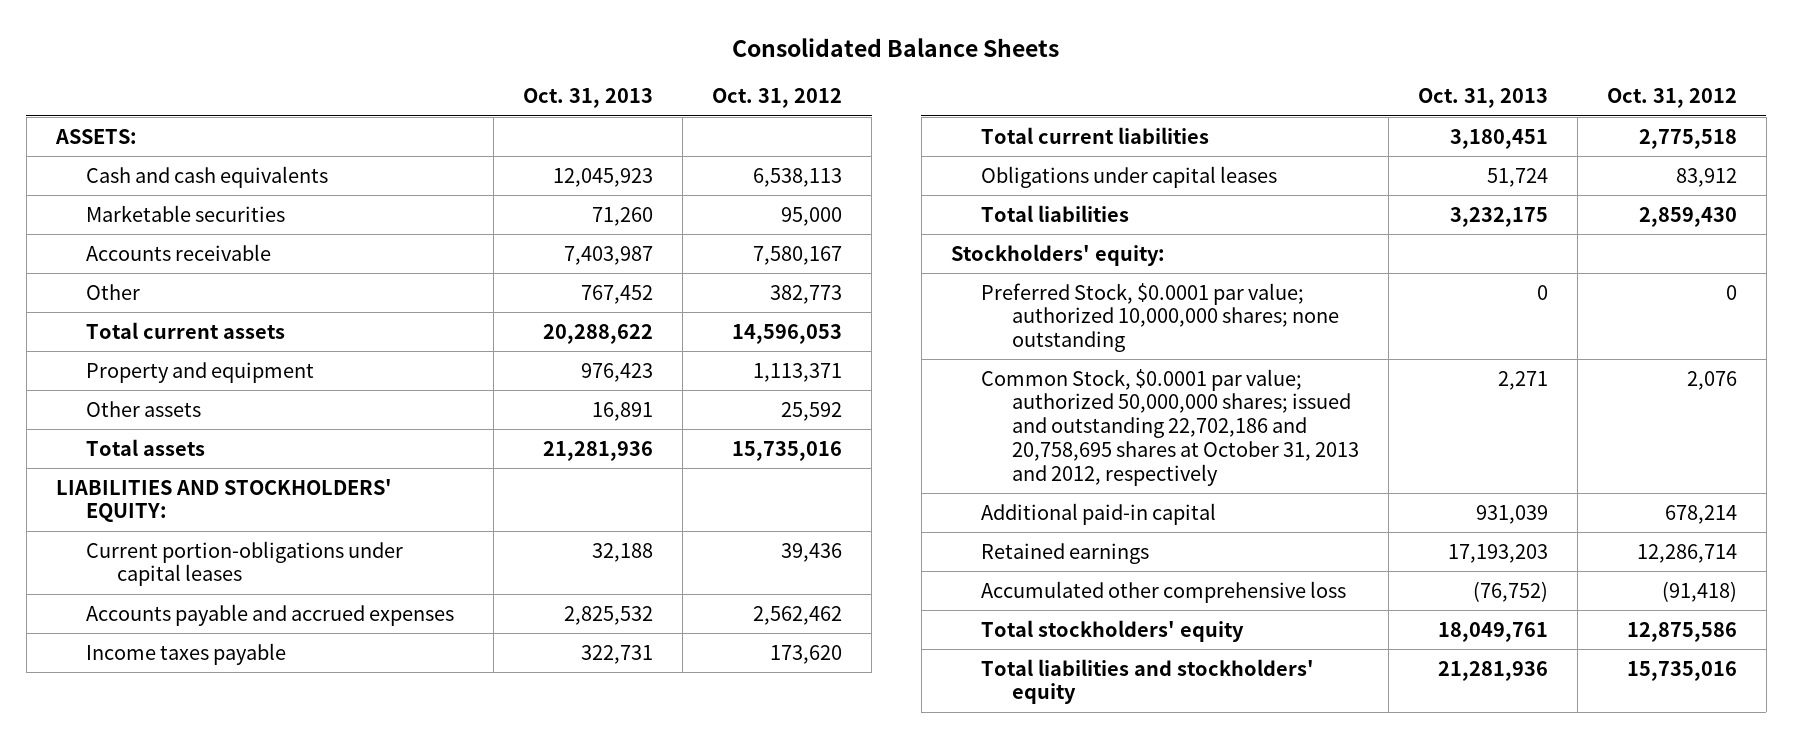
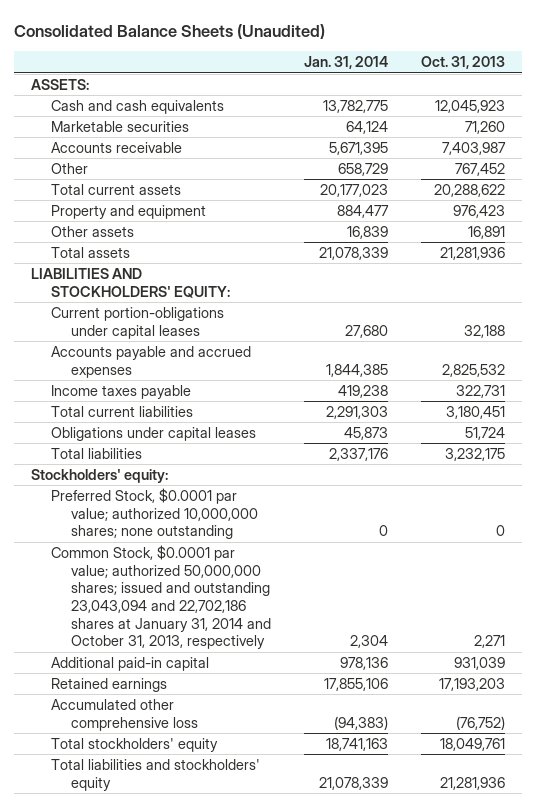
[732,38,1060,58] Consolidated Balance Sheets -> [14,23,326,39] Consolidated Balance Sheets (Unaudited)
[711,88,842,109] Oct. 31, 2012 -> none
none -> [304,56,389,70] Jan. 31, 2014
[981,368,1359,486] Common Stock, $0.0001 par value; authorized 50,000,000 shares; issued and outstanding 22,702,186 and 20,758,695 shares at October 31, 2013 and 2012, respectively -> [51,544,272,650] Common Stock, $0.0001 par value; authorized 50,000,000 shares; issued and outstanding 23,043,094 and 22,702,186 shares at January 31, 2014 and October 31, 2013, respectively

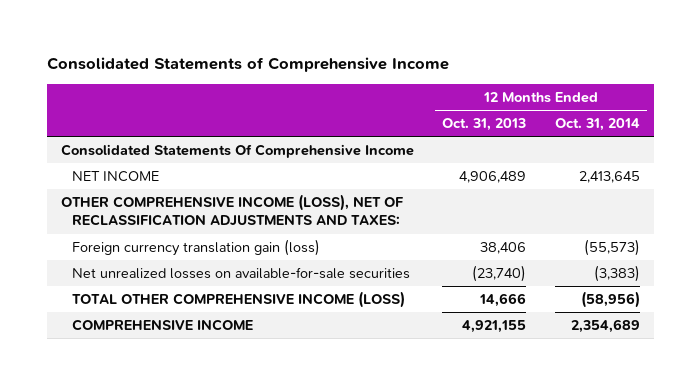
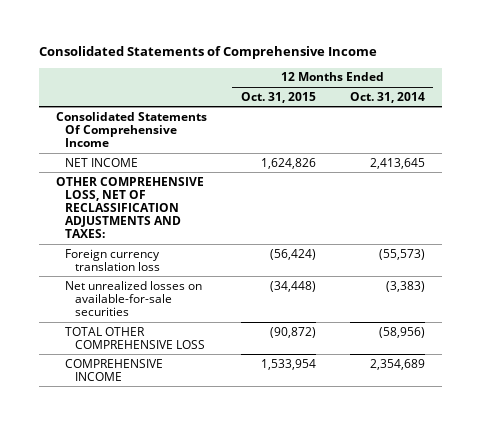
[442,118,527,132] Oct. 31, 2013 -> none
none -> [240,91,316,103] Oct. 31, 2015
[60,194,403,227] OTHER COMPREHENSIVE INCOME (LOSS), NET OF RECLASSIFICATION ADJUSTMENTS AND TAXES: -> [55,176,204,239] OTHER COMPREHENSIVE LOSS, NET OF RECLASSIFICATION ADJUSTMENTS AND TAXES:
[72,239,321,257] Foreign currency translation gain (loss) -> [65,248,161,271] Foreign currency translation loss
[72,291,406,309] TOTAL OTHER COMPREHENSIVE INCOME (LOSS) -> [65,326,206,349] TOTAL OTHER COMPREHENSIVE LOSS

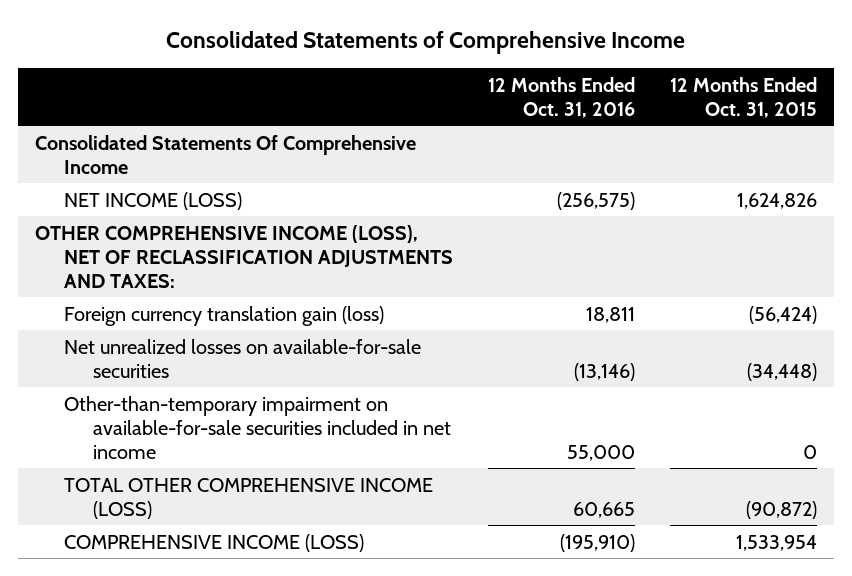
[349,91,425,103] Oct. 31, 2014 -> none
none -> [487,76,635,118] 12 Months Ended Oct. 31, 2016
[65,157,139,167] NET INCOME -> [63,191,242,210] NET INCOME (LOSS)
[55,176,204,239] OTHER COMPREHENSIVE LOSS, NET OF RECLASSIFICATION ADJUSTMENTS AND TAXES: -> [35,224,453,288] OTHER COMPREHENSIVE INCOME (LOSS), NET OF RECLASSIFICATION ADJUSTMENTS AND TAXES:
[65,248,161,271] Foreign currency translation loss -> [63,305,384,326] Foreign currency translation gain (loss)
none -> [63,395,451,459] Other-than-temporary impairment on available-for-sale securities included in net income
[65,326,206,349] TOTAL OTHER COMPREHENSIVE LOSS -> [63,477,433,519] TOTAL OTHER COMPREHENSIVE INCOME (LOSS)
[65,358,164,381] COMPREHENSIVE INCOME -> [63,533,364,552] COMPREHENSIVE INCOME (LOSS)

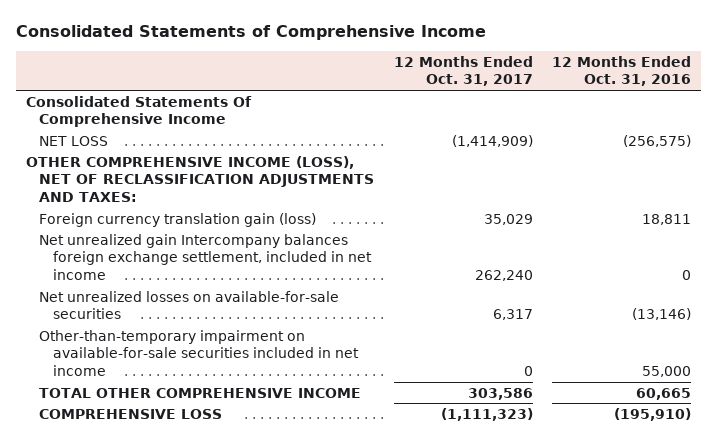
[669,76,817,118] 12 Months Ended Oct. 31, 2015 -> none
none -> [393,55,533,87] 12 Months Ended Oct. 31, 2017
[63,191,242,210] NET INCOME (LOSS) -> [39,135,109,146] NET LOSS
none -> [39,233,372,281] Net unrealized gain Intercompany balances foreign exchange settlement, included in net income
[63,477,433,519] TOTAL OTHER COMPREHENSIVE INCOME (LOSS) -> [39,387,362,398] TOTAL OTHER COMPREHENSIVE INCOME
[63,533,364,552] COMPREHENSIVE INCOME (LOSS) -> [39,408,223,419] COMPREHENSIVE LOSS

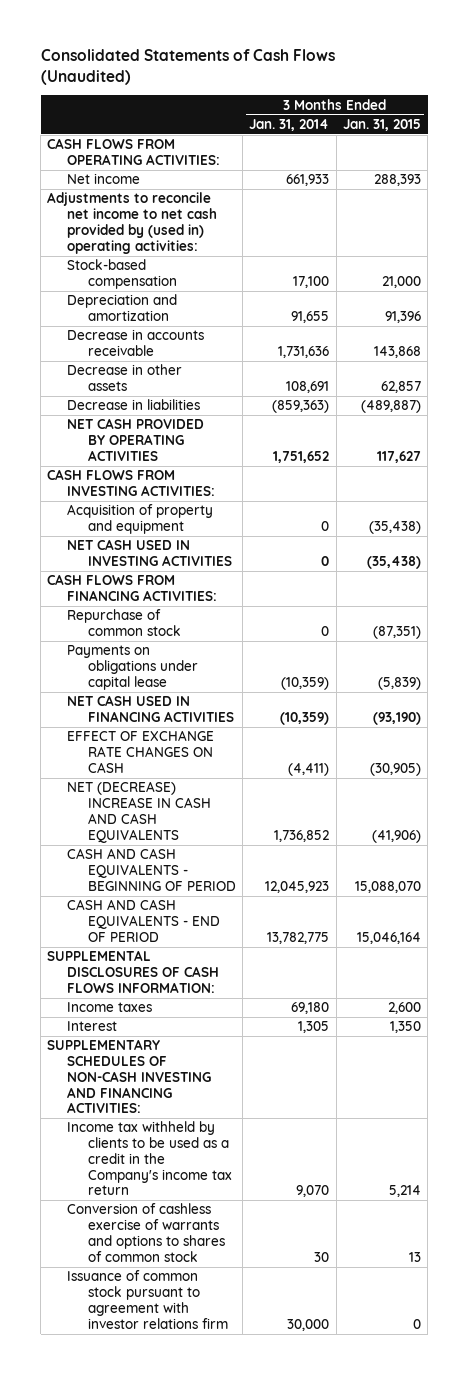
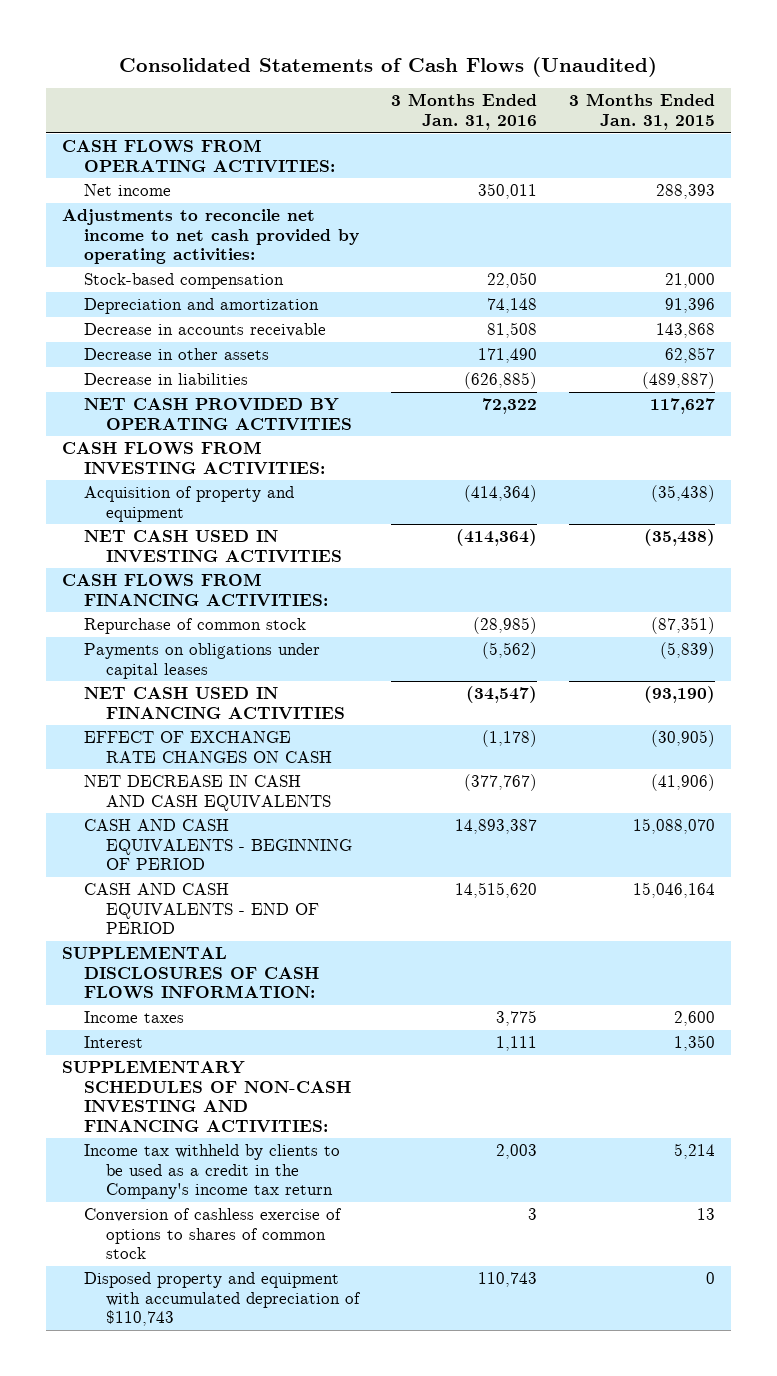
[249,118,330,131] Jan. 31, 2014 -> none
none -> [391,93,538,131] 3 Months Ended Jan. 31, 2016
[47,192,218,254] Adjustments to reconcile net income to net cash provided by (used in) operating activities: -> [61,209,359,265] Adjustments to reconcile net income to net cash provided by operating activities:
[67,645,198,690] Payments on obligations under capital lease -> [83,643,320,679] Payments on obligations under capital leases
[67,781,211,843] NET (DECREASE) INCREASE IN CASH AND CASH EQUIVALENTS -> [83,775,331,811] NET DECREASE IN CASH AND CASH EQUIVALENTS
[67,1270,228,1329] Issuance of common stock pursuant to agreement with investor relations firm -> none
[67,1203,225,1262] Conversion of cashless exercise of warrants and options to shares of common stock -> [83,1208,342,1260] Conversion of cashless exercise of options to shares of common stock
none -> [83,1272,361,1327] Disposed property and equipment with accumulated depreciation of $110,743

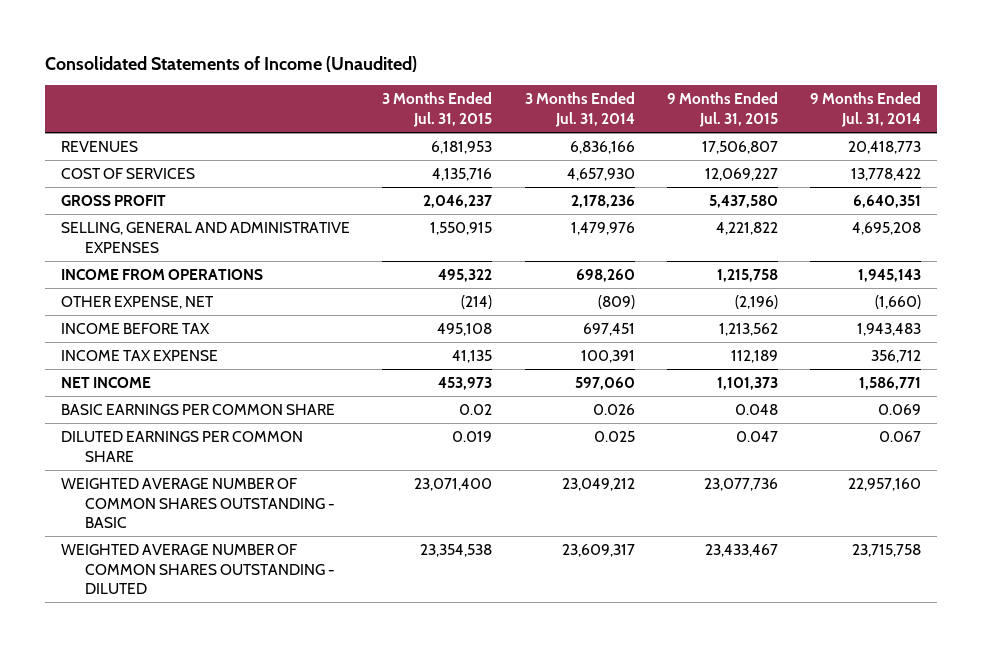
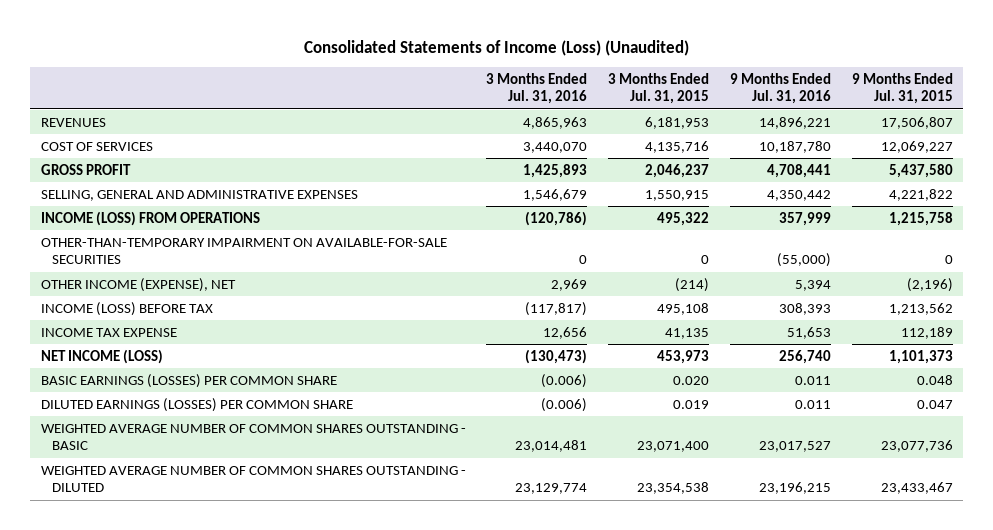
[45,55,418,72] Consolidated Statements of Income (Unaudited) -> [303,39,689,56] Consolidated Statements of Income (Loss) (Unaudited)
[524,92,635,128] 3 Months Ended Jul. 31, 2014 -> none
[809,92,921,128] 9 Months Ended Jul. 31, 2014 -> none
none -> [486,72,588,105] 3 Months Ended Jul. 31, 2016
none -> [729,72,831,105] 9 Months Ended Jul. 31, 2016
[61,269,264,281] INCOME FROM OPERATIONS -> [40,210,260,226] INCOME (LOSS) FROM OPERATIONS
none -> [40,237,447,265] OTHER-THAN-TEMPORARY IMPAIRMENT ON AVAILABLE-FOR-SALE SECURITIES
[61,296,215,310] OTHER EXPENSE, NET -> [40,277,236,292] OTHER INCOME (EXPENSE), NET
[61,323,211,335] INCOME BEFORE TAX -> [40,301,213,316] INCOME (LOSS) BEFORE TAX
[61,377,152,389] NET INCOME -> [40,348,163,364] NET INCOME (LOSS)
[61,404,336,416] BASIC EARNINGS PER COMMON SHARE -> [40,373,337,388] BASIC EARNINGS (LOSSES) PER COMMON SHARE
[459,404,493,416] 0.02 -> [673,375,710,385] 0.020
[61,431,304,462] DILUTED EARNINGS PER COMMON SHARE -> [40,397,353,412] DILUTED EARNINGS (LOSSES) PER COMMON SHARE

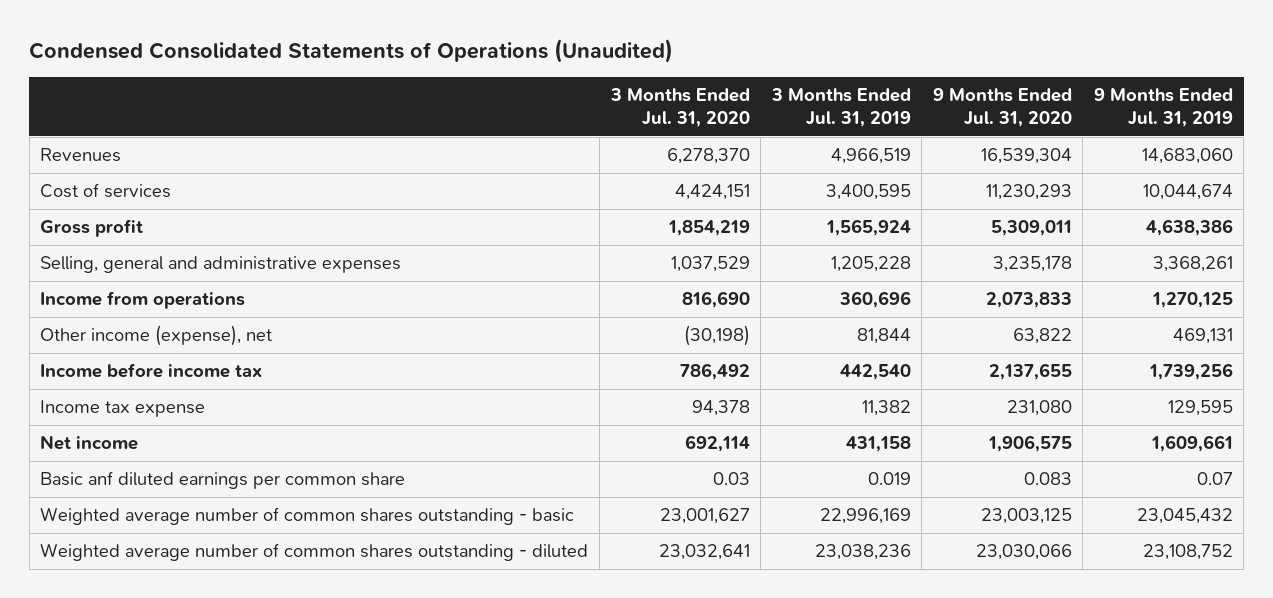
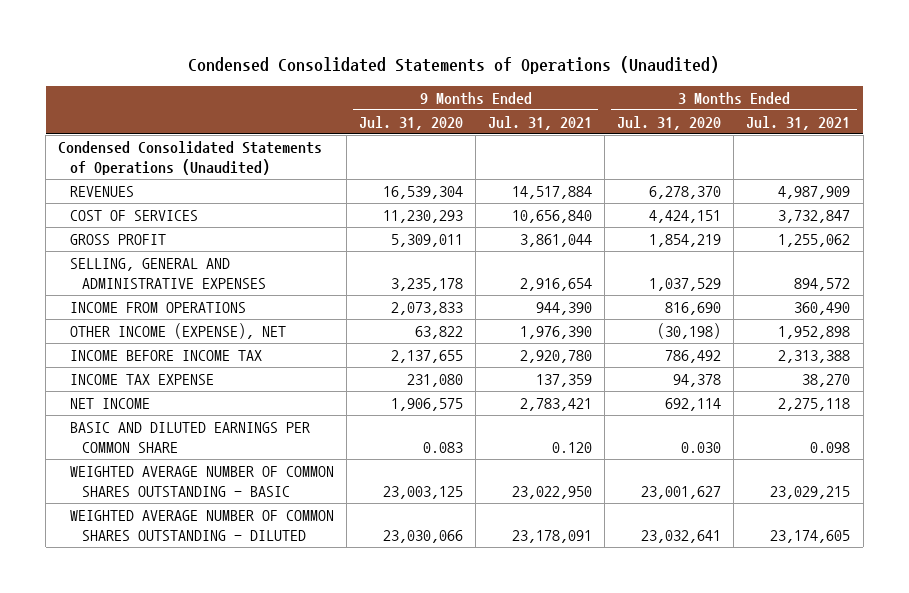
[770,87,911,127] 3 Months Ended Jul. 31, 2019 -> none
[1093,87,1233,127] 9 Months Ended Jul. 31, 2019 -> none
none -> [488,115,593,130] Jul. 31, 2021
none -> [746,115,851,130] Jul. 31, 2021
none -> [58,141,323,175] Condensed Consolidated Statements of Operations (Unaudited)
[40,148,122,163] Revenues -> [69,186,134,198] REVENUES
[40,183,172,199] Cost of services -> [69,210,198,222] COST OF SERVICES
[40,219,144,238] Gross profit -> [69,234,166,246] GROSS PROFIT
[40,256,402,274] Selling, general and administrative expenses -> [69,258,266,289] SELLING, GENERAL AND ADMINISTRATIVE EXPENSES
[40,291,246,310] Income from operations -> [69,302,246,314] INCOME FROM OPERATIONS
[40,325,273,347] Other income (expense), net -> [69,323,286,340] OTHER INCOME (EXPENSE), NET
[40,363,263,379] Income before income tax -> [69,350,262,362] INCOME BEFORE INCOME TAX
[40,400,206,418] Income tax expense -> [69,374,214,386] INCOME TAX EXPENSE
[40,435,139,451] Net income -> [69,398,150,410] NET INCOME
[40,471,406,490] Basic anf diluted earnings per common share -> [69,422,310,453] BASIC AND DILUTED EARNINGS PER COMMON SHARE
[712,472,750,486] 0.03 -> [681,441,722,453] 0.030
[40,507,575,526] Weighted average number of common shares outstanding - basic -> [69,466,334,497] WEIGHTED AVERAGE NUMBER OF COMMON SHARES OUTSTANDING - BASIC
[40,543,589,562] Weighted average number of common shares outstanding - diluted -> [69,510,334,541] WEIGHTED AVERAGE NUMBER OF COMMON SHARES OUTSTANDING - DILUTED

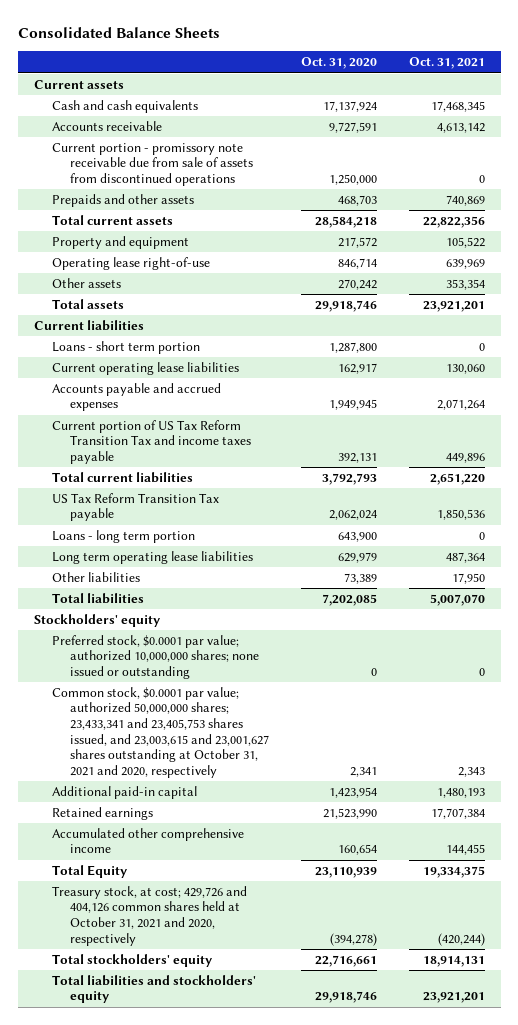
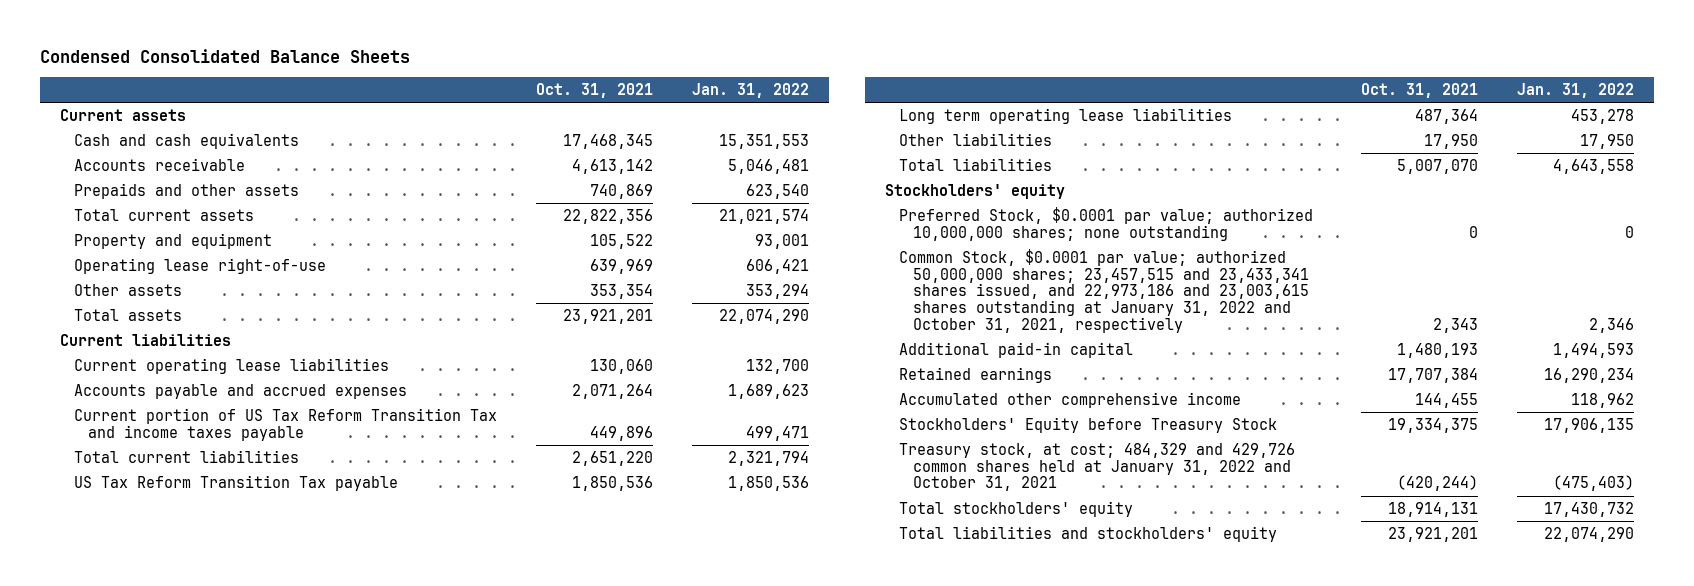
[17,27,220,39] Consolidated Balance Sheets -> [40,48,411,63] Condensed Consolidated Balance Sheets
[301,57,378,70] Oct. 31, 2020 -> none
none -> [692,83,810,99] Jan. 31, 2022
[51,142,254,187] Current portion - promissory note receivable due from sale of assets from discontinued operations -> none
[51,340,200,354] Loans - short term portion -> none
[51,529,195,543] Loans - long term portion -> none
[51,634,260,680] Preferred stock, $0.0001 par value; authorized 10,000,000 shares; none issued or outstanding -> [898,206,1313,241] Preferred Stock, $0.0001 par value; authorized 10,000,000 shares; none outstanding
[51,686,270,778] Common stock, $0.0001 par value; authorized 50,000,000 shares; 23,433,341 and 23,405,753 shares issued, and 23,003,615 and 23,001,627 shares outstanding at October 31, 2021 and 2020, respectively -> [898,248,1309,334] Common Stock, $0.0001 par value; authorized 50,000,000 shares; 23,457,515 and 23,433,341 shares issued, and 22,973,186 and 23,003,615 shares outstanding at January 31, 2022 and October 31, 2021, respectively
[51,864,127,878] Total Equity -> [898,416,1277,433] Stockholders' Equity before Treasury Stock
[51,885,247,946] Treasury stock, at cost; 429,726 and 404,126 common shares held at October 31, 2021 and 2020, respectively -> [898,442,1295,492] Treasury stock, at cost; 484,329 and 429,726 common shares held at January 31, 2022 and October 31, 2021

